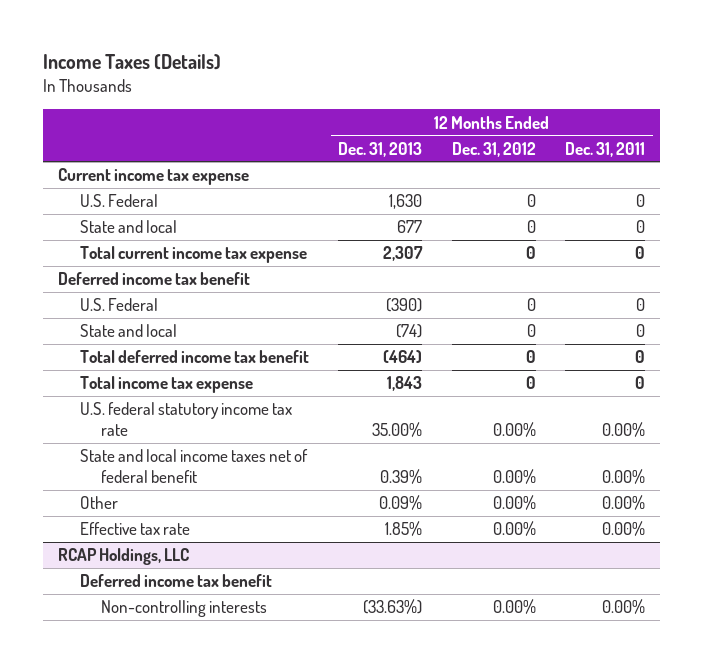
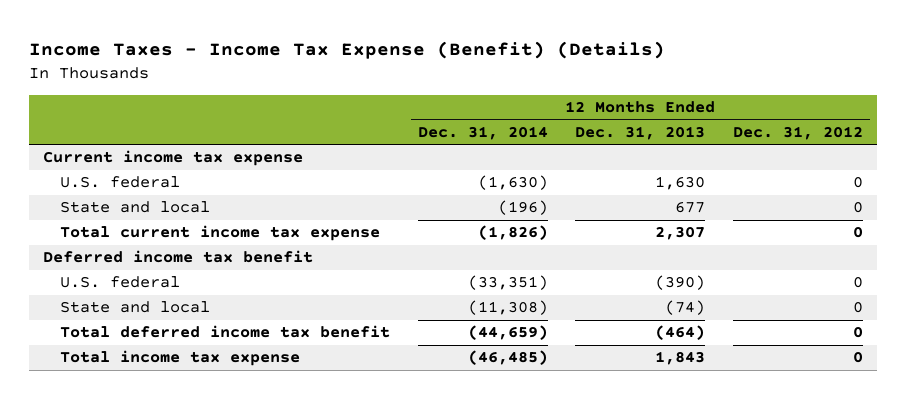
[42,54,221,71] Income Taxes (Details) -> [29,41,666,60] Income Taxes - Income Tax Expense (Benefit) (Details)
[565,141,646,157] Dec. 31, 2011 -> none
none -> [417,126,548,141] Dec. 31, 2014
[79,194,158,208] U.S. Federal -> [60,176,181,189] U.S. federal
[79,298,158,312] U.S. Federal -> [60,276,181,289] U.S. federal
[79,402,292,437] U.S. federal statutory income tax rate -> none
[79,449,308,484] State and local income taxes net of federal benefit -> none
[79,496,118,510] Other -> none
[79,522,190,536] Effective tax rate -> none
[57,548,189,566] RCAP Holdings, LLC -> none
[79,574,272,588] Deferred income tax benefit -> none
[101,600,268,618] Non-controlling interests -> none

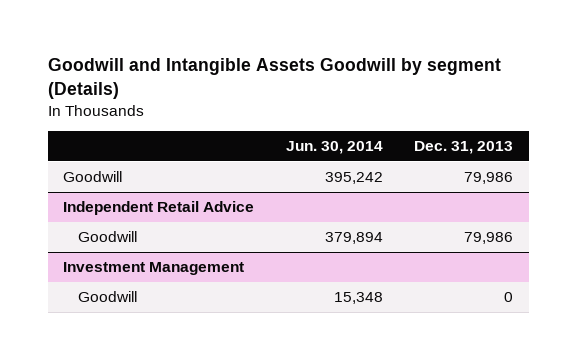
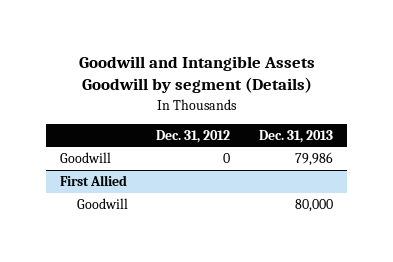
[285,141,383,155] Jun. 30, 2014 -> none
none -> [156,129,231,143] Dec. 31, 2012
[63,201,255,216] Independent Retail Advice -> none
[63,262,245,276] Investment Management -> none
[78,291,138,303] Goodwill -> none
none -> [60,175,128,187] First Allied
[464,232,514,245] 79,986 -> [294,199,333,213] 80,000

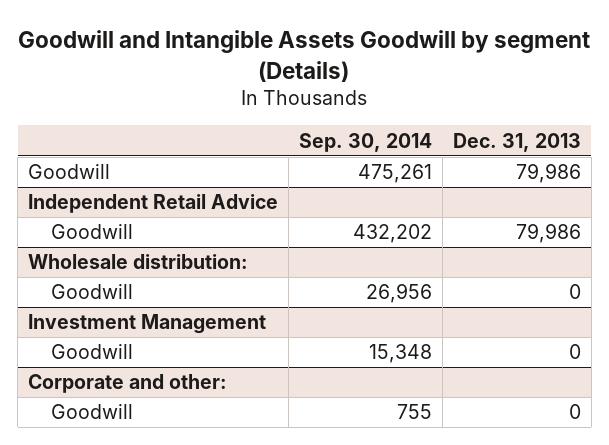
[156,129,231,143] Dec. 31, 2012 -> none
none -> [298,132,432,152] Sep. 30, 2014
[60,175,128,187] First Allied -> none
none -> [27,194,278,214] Independent Retail Advice
[294,199,333,213] 80,000 -> [515,223,581,244] 79,986
none -> [27,254,248,270] Wholesale distribution:
none -> [51,284,134,300] Goodwill
none -> [27,314,266,335] Investment Management
none -> [51,344,134,360] Goodwill
none -> [27,374,227,394] Corporate and other:
none -> [51,404,134,420] Goodwill

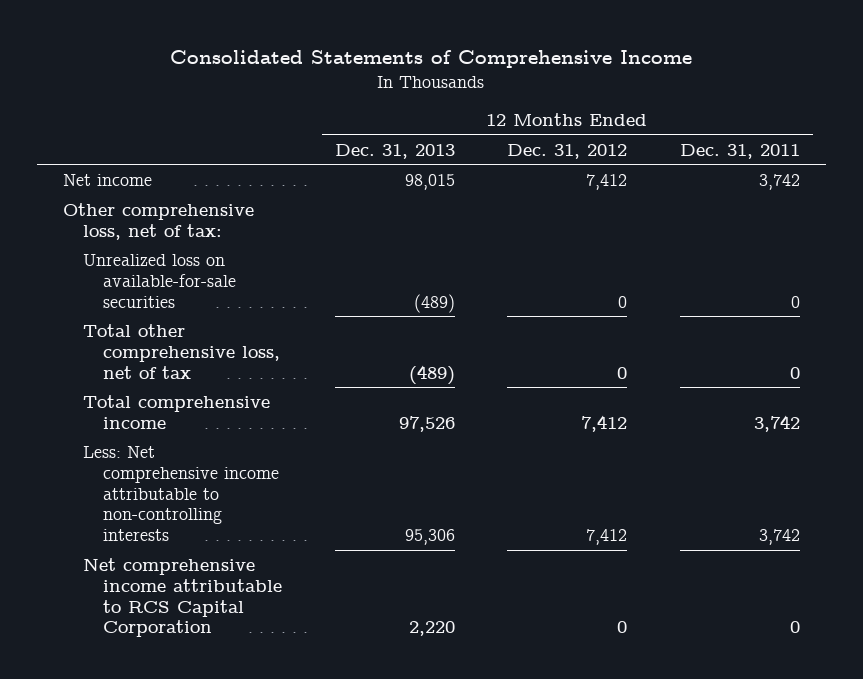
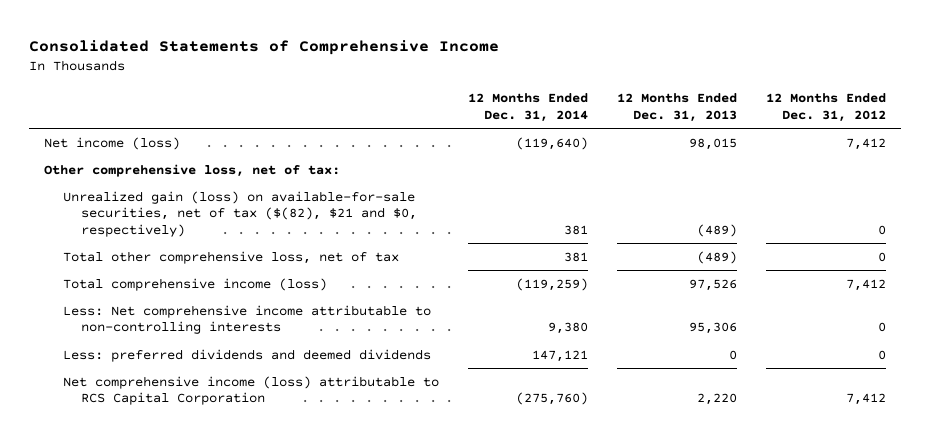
[680,143,801,159] Dec. 31, 2011 -> none
none -> [467,93,588,122] 12 Months Ended Dec. 31, 2014
[62,173,152,186] Net income -> [43,136,180,150] Net income (loss)
[83,253,237,308] Unrealized loss on available-for-sale securities -> [62,190,418,237] Unrealized gain (loss) on available-for-sale securities, net of tax ($(82), $21 and $0, respectively)
[83,394,271,429] Total comprehensive income -> [62,277,327,291] Total comprehensive income (loss)
[586,529,628,546] 7,412 -> [878,322,887,333] 0
none -> [62,348,431,362] Less: preferred dividends and deemed dividends
[83,557,283,638] Net comprehensive income attributable to RCS Capital Corporation -> [62,375,439,406] Net comprehensive income (loss) attributable to RCS Capital Corporation
[617,621,628,634] 0 -> [846,393,887,406] 7,412

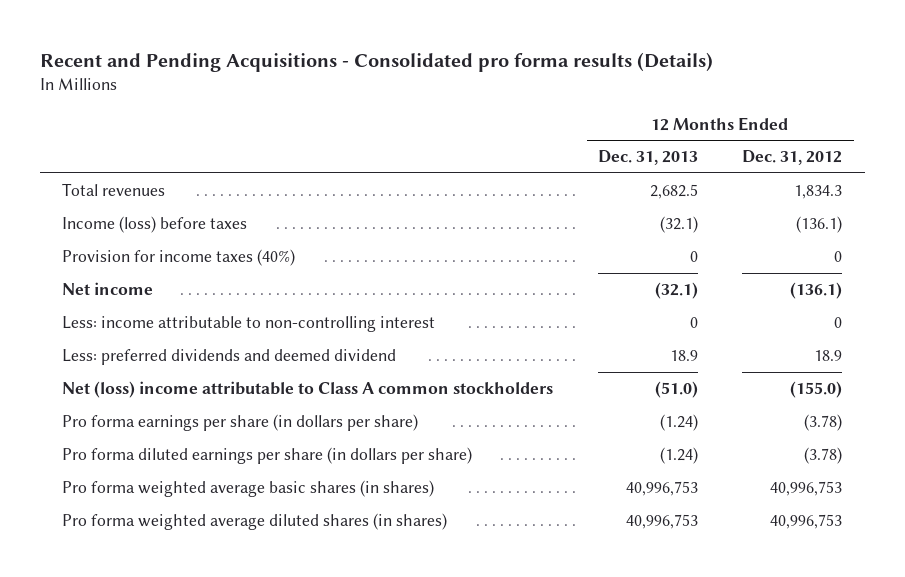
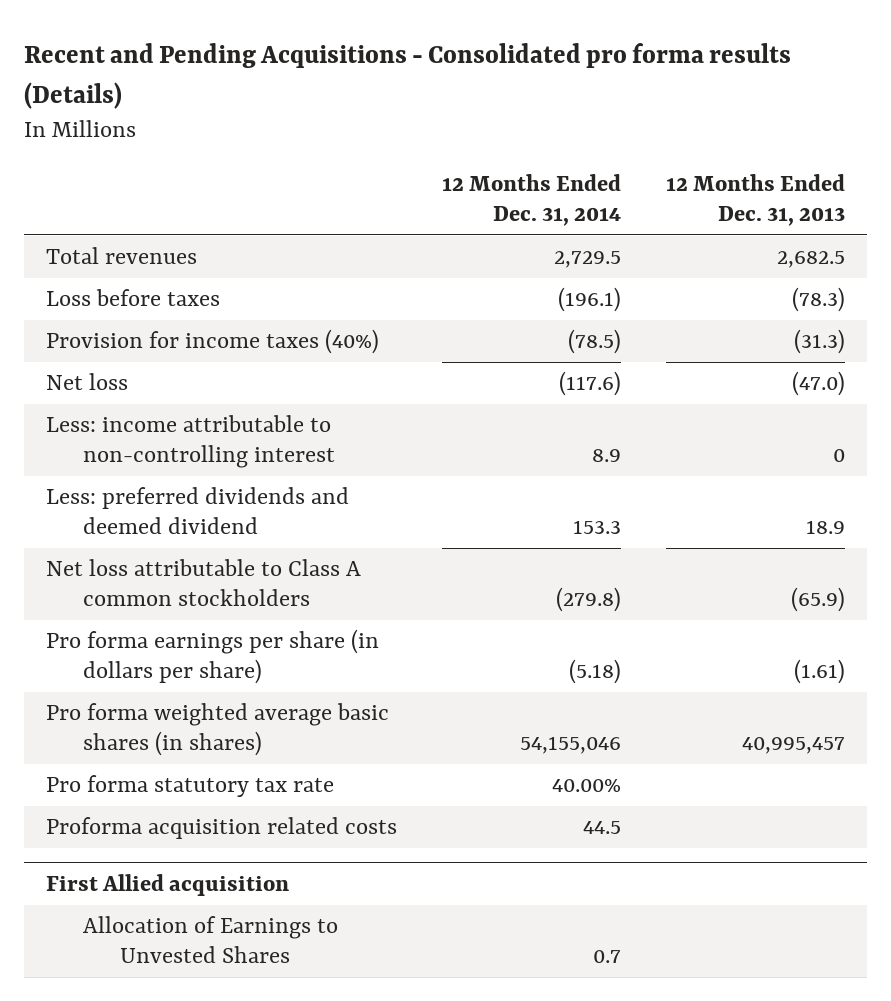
[742,150,843,166] Dec. 31, 2012 -> none
none -> [441,173,621,226] 12 Months Ended Dec. 31, 2014
[62,215,248,233] Income (loss) before taxes -> [46,289,221,307] Loss before taxes
[659,215,698,233] (32.1) -> [791,287,845,313] (78.3)
[689,250,698,262] 0 -> [793,329,845,355] (31.3)
[62,281,154,295] Net income -> [46,373,129,391] Net loss
[654,281,698,299] (32.1) -> [791,371,845,397] (47.0)
[62,446,473,464] Pro forma diluted earnings per share (in dollars per share) -> none
[62,512,448,530] Pro forma weighted average diluted shares (in shares) -> none
[62,380,554,398] Net (loss) income attributable to Class A common stockholders -> [46,559,362,607] Net loss attributable to Class A common stockholders
[654,380,698,398] (51.0) -> [790,587,845,613] (65.9)
[659,413,698,431] (1.24) -> [793,659,845,685] (1.61)
[625,480,698,496] 40,996,753 -> [741,737,845,755] 40,995,457
none -> [46,775,335,798] Pro forma statutory tax rate
none -> [46,817,398,840] Proforma acquisition related costs
none -> [46,874,290,897] First Allied acquisition
none -> [82,916,338,964] Allocation of Earnings to Unvested Shares

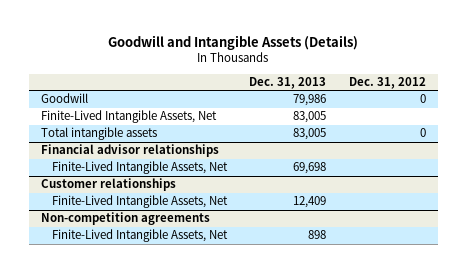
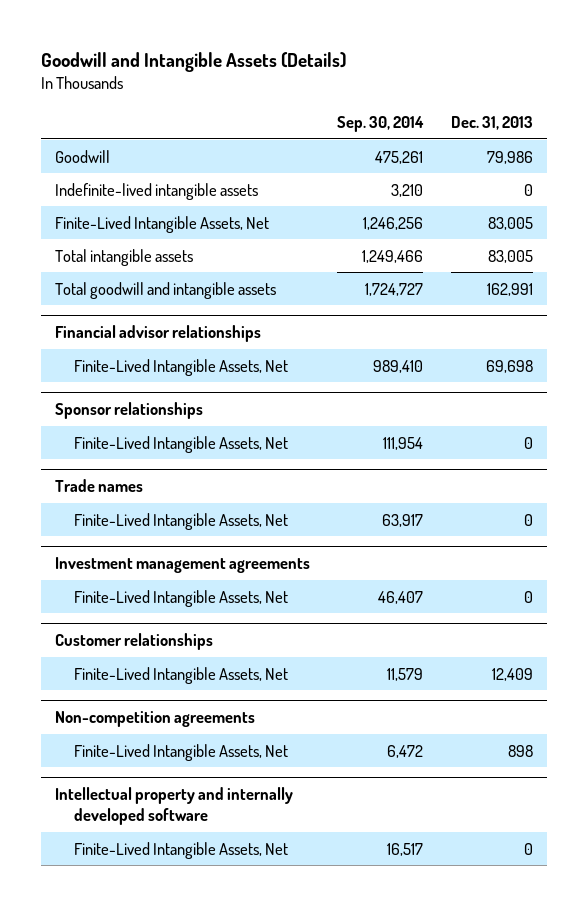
[349,77,427,90] Dec. 31, 2012 -> none
none -> [337,116,425,133] Sep. 30, 2014
none -> [54,182,258,200] Indefinite-lived intangible assets
none -> [54,281,276,299] Total goodwill and intangible assets
none -> [54,402,203,420] Sponsor relationships
none -> [73,435,288,453] Finite-Lived Intangible Assets, Net
none -> [54,479,143,493] Trade names
none -> [73,512,288,530] Finite-Lived Intangible Assets, Net
none -> [54,557,310,574] Investment management agreements
none -> [73,589,288,607] Finite-Lived Intangible Assets, Net
none -> [54,787,293,826] Intellectual property and internally developed software
none -> [73,841,288,859] Finite-Lived Intangible Assets, Net

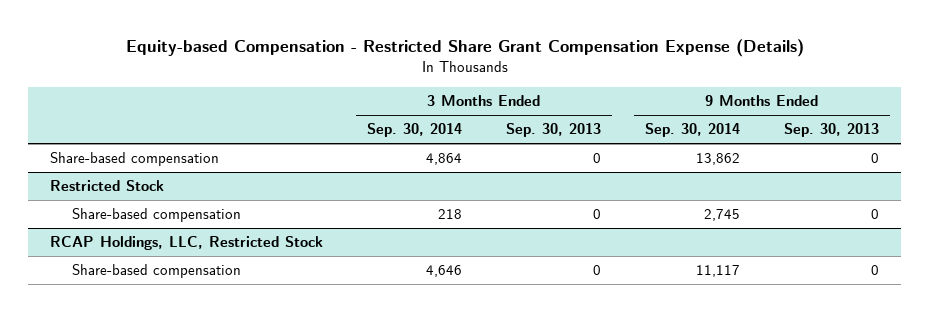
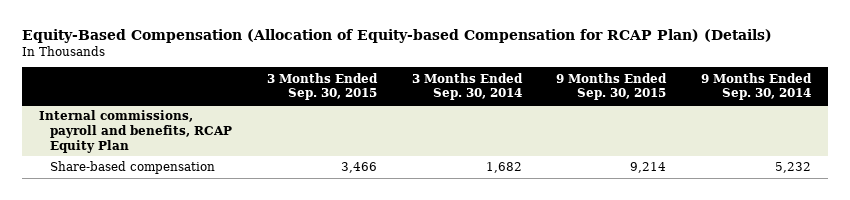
[125,38,804,57] Equity-based Compensation - Restricted Share Grant Compensation Expense (Details) -> [21,29,772,44] Equity-Based Compensation (Allocation of Equity-based Compensation for RCAP Plan) (Details)
[506,123,602,138] Sep. 30, 2013 -> none
[784,123,880,138] Sep. 30, 2013 -> none
none -> [267,72,379,101] 3 Months Ended Sep. 30, 2015
none -> [556,72,668,101] 9 Months Ended Sep. 30, 2015
[50,180,165,192] Restricted Stock -> none
[71,208,241,223] Share-based compensation -> none
[50,236,324,251] RCAP Holdings, LLC, Restricted Stock -> none
[71,264,241,279] Share-based compensation -> none
none -> [39,110,233,153] Internal commissions, payroll and benefits, RCAP Equity Plan
[426,153,463,166] 4,864 -> [485,162,522,174] 1,682
[696,153,741,166] 13,862 -> [775,162,812,174] 5,232

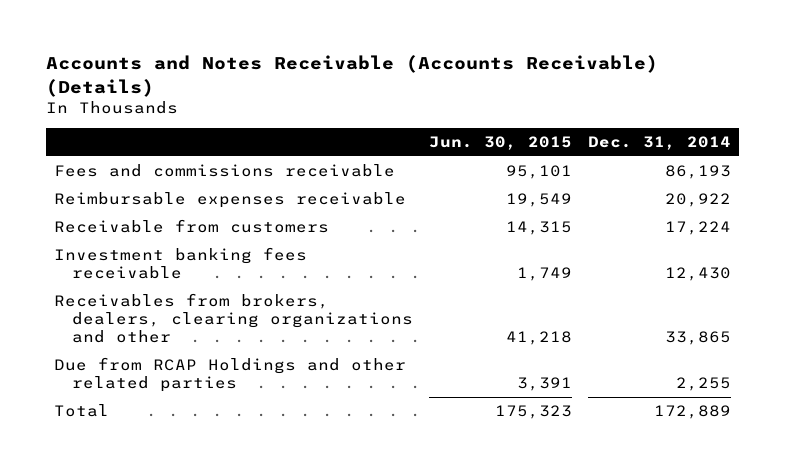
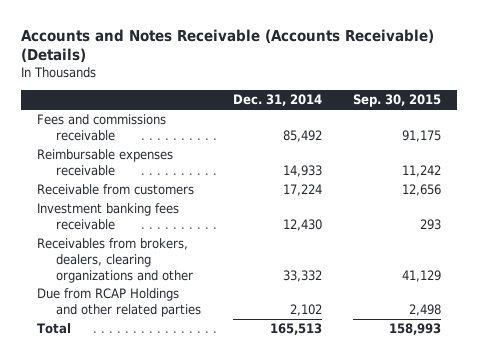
[429,135,573,150] Jun. 30, 2015 -> none
none -> [353,94,442,108] Sep. 30, 2015
[664,165,731,180] 86,193 -> [282,129,322,142] 85,492
[664,193,731,208] 20,922 -> [282,164,322,177] 14,933
[664,331,731,346] 33,865 -> [282,269,322,282] 33,332
[675,377,731,392] 2,255 -> [289,303,322,316] 2,102
[653,405,731,420] 172,889 -> [269,323,322,336] 165,513

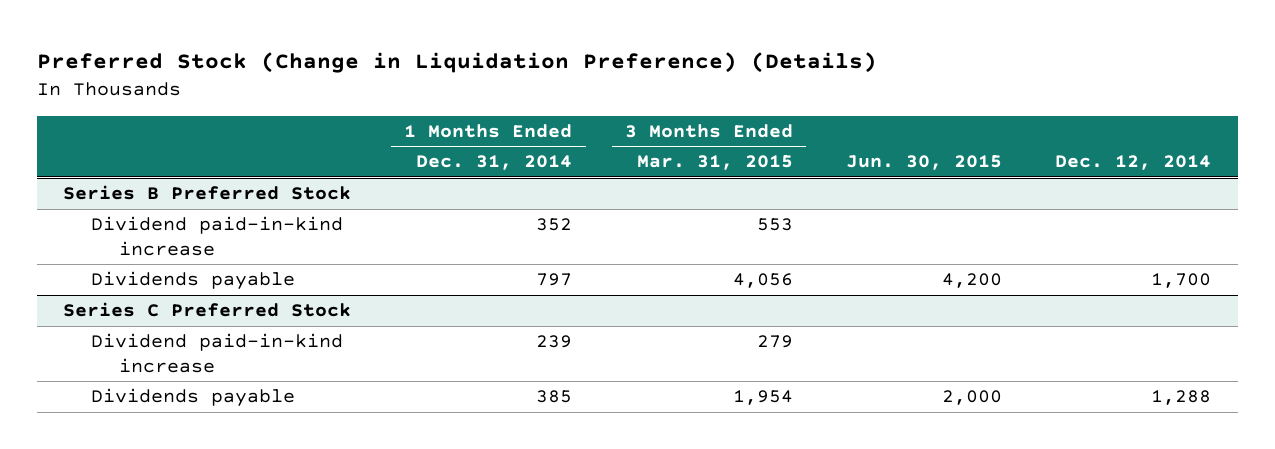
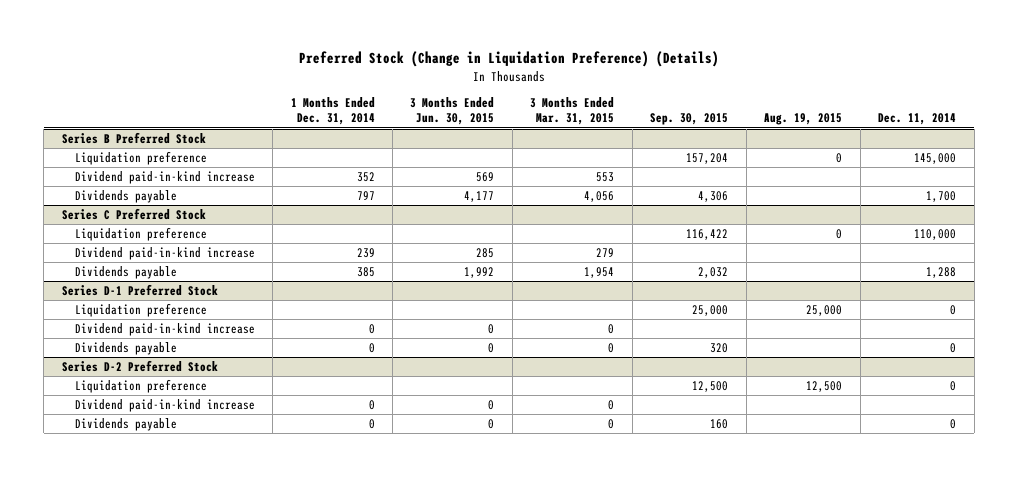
[846,155,1003,171] Jun. 30, 2015 -> none
[1055,155,1212,171] Dec. 12, 2014 -> none
none -> [410,97,495,126] 3 Months Ended Jun. 30, 2015
none -> [650,113,729,126] Sep. 30, 2015
none -> [764,113,843,126] Aug. 19, 2015
none -> [878,113,957,126] Dec. 11, 2014
none -> [74,151,207,166] Liquidation preference
none -> [74,227,207,242] Liquidation preference
none -> [61,284,218,297] Series D-1 Preferred Stock
none -> [74,303,207,318] Liquidation preference
none -> [74,323,255,337] Dividend paid-in-kind increase
none -> [74,342,177,356] Dividends payable
none -> [61,360,218,373] Series D-2 Preferred Stock
none -> [74,379,207,394] Liquidation preference
none -> [74,399,255,413] Dividend paid-in-kind increase
none -> [74,418,177,432] Dividends payable

